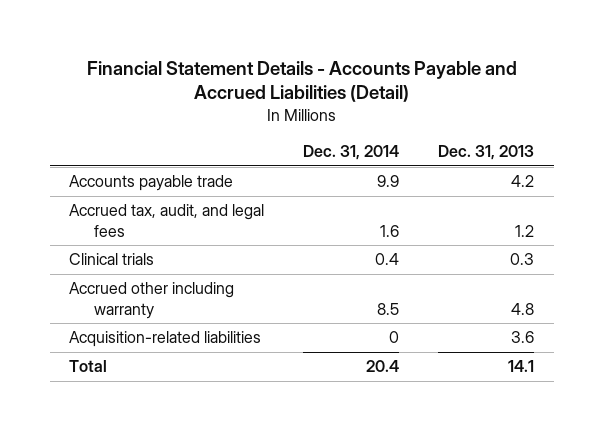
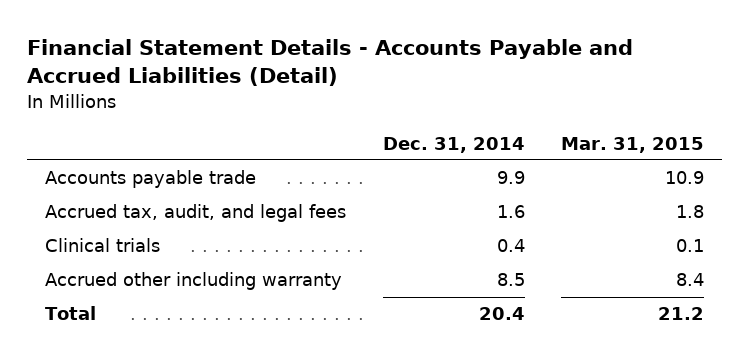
[438,145,535,161] Dec. 31, 2013 -> none
none -> [561,136,705,153] Mar. 31, 2015
[69,331,262,348] Acquisition-related liabilities -> none

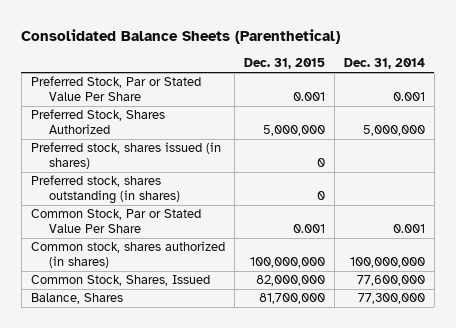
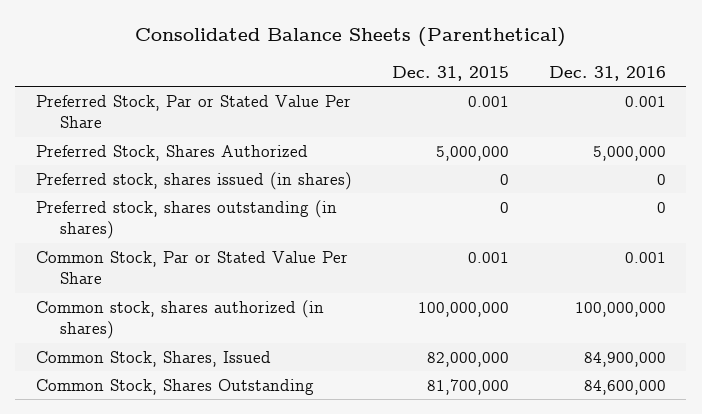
[343,58,425,70] Dec. 31, 2014 -> none
none -> [549,65,667,81] Dec. 31, 2016
[30,293,123,305] Balance, Shares -> [35,378,314,395] Common Stock, Shares Outstanding

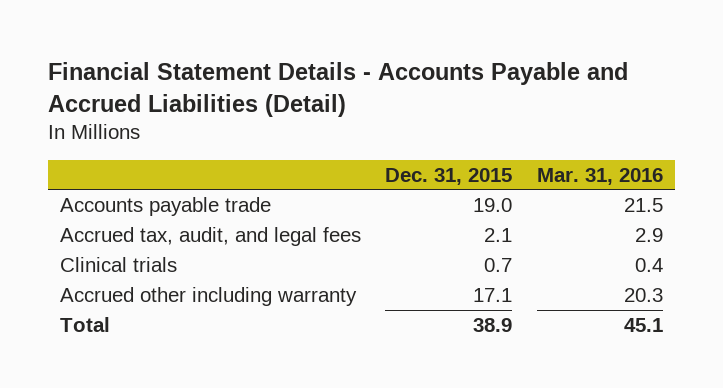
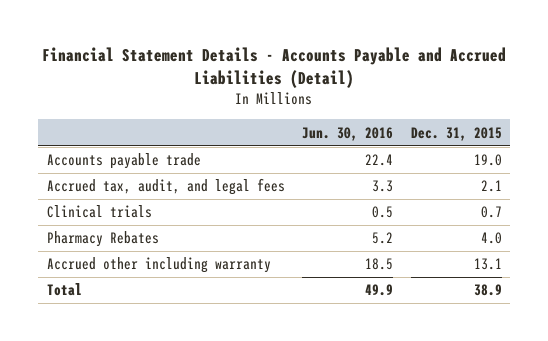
[536,167,663,185] Mar. 31, 2016 -> none
none -> [302,126,394,141] Jun. 30, 2016
none -> [46,231,159,248] Pharmacy Rebates
[473,287,513,302] 17.1 -> [473,258,502,271] 13.1

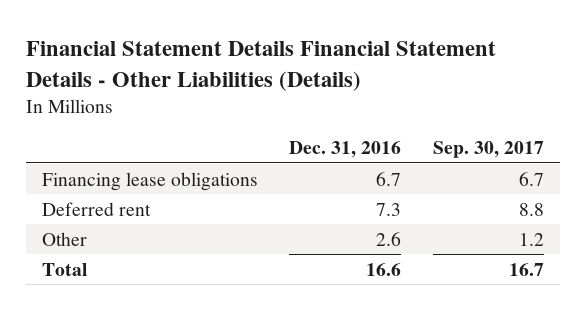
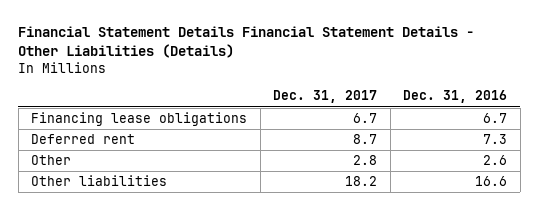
[433,141,545,159] Sep. 30, 2017 -> none
none -> [273,90,378,104] Dec. 31, 2017
[41,262,87,276] Total -> [31,175,168,187] Other liabilities

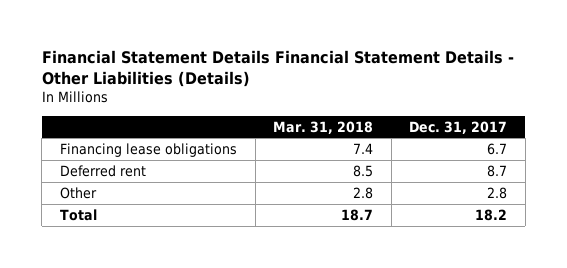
[403,90,508,104] Dec. 31, 2016 -> none
none -> [273,120,374,134] Mar. 31, 2018
[31,175,168,187] Other liabilities -> [59,208,97,221] Total

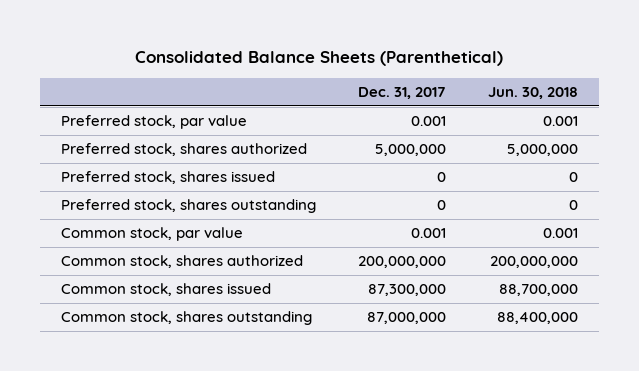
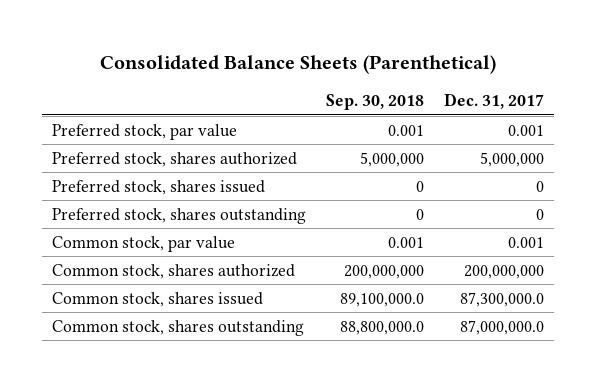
[487,87,578,100] Jun. 30, 2018 -> none
none -> [326,94,425,111] Sep. 30, 2018
[367,284,446,297] 87,300,000 -> [460,291,545,307] 87,300,000.0
[366,312,446,325] 87,000,000 -> [460,319,545,335] 87,000,000.0

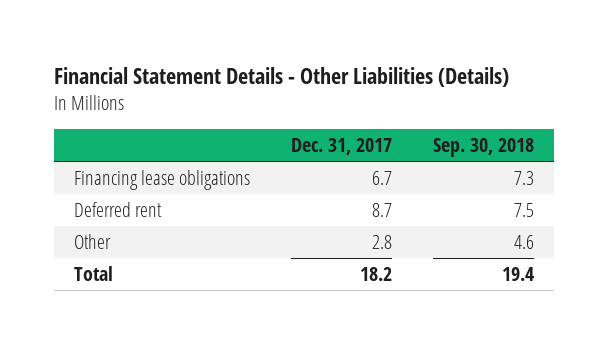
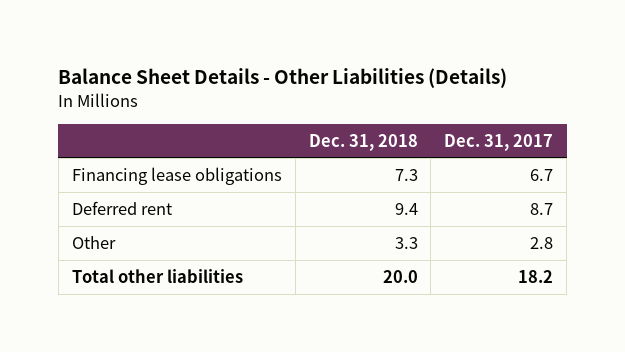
[53,66,509,87] Financial Statement Details - Other Liabilities (Details) -> [58,68,508,89] Balance Sheet Details - Other Liabilities (Details)
[432,138,534,158] Sep. 30, 2018 -> none
none -> [308,133,418,151] Dec. 31, 2018
[74,265,114,281] Total -> [71,268,243,283] Total other liabilities

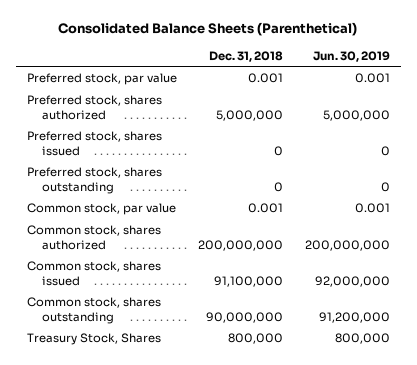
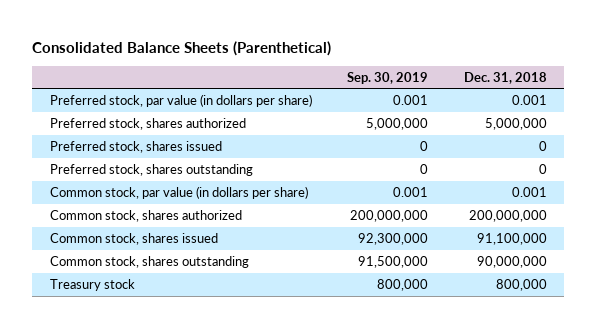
[313,50,391,62] Jun. 30, 2019 -> none
none -> [347,71,429,84] Sep. 30, 2019
[26,73,177,86] Preferred stock, par value -> [49,94,312,108] Preferred stock, par value (in dollars per share)
[26,203,176,216] Common stock, par value -> [49,186,308,200] Common stock, par value (in dollars per share)
[26,333,161,346] Treasury Stock, Shares -> [49,279,135,292] Treasury stock

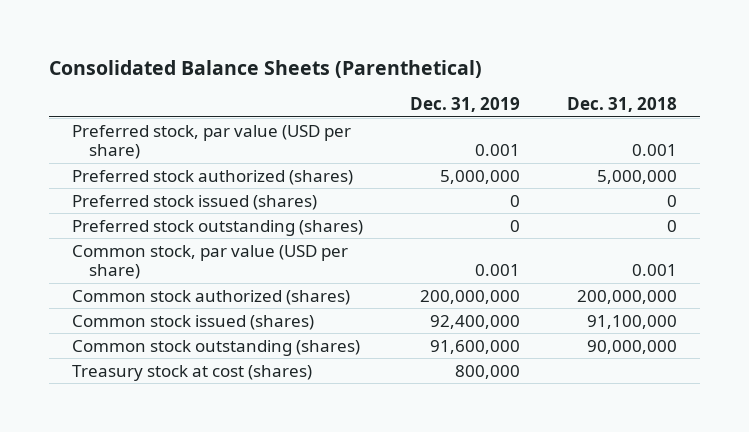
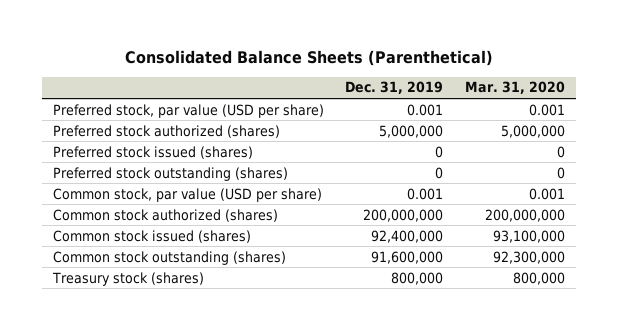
[566,97,677,113] Dec. 31, 2018 -> none
none -> [464,81,565,95] Mar. 31, 2020
[72,364,313,381] Treasury stock at cost (shares) -> [51,271,204,286] Treasury stock (shares)

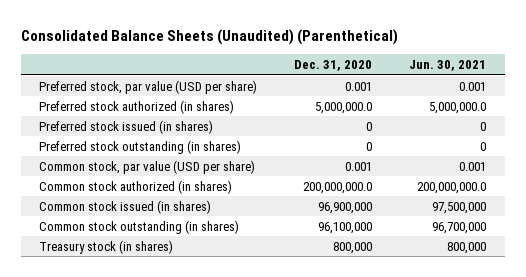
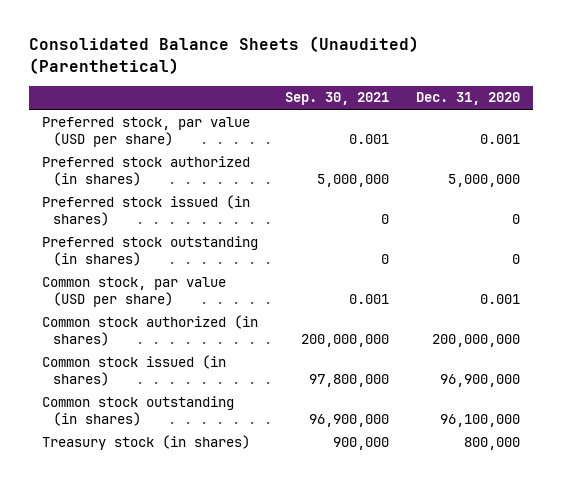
[409,60,487,72] Jun. 30, 2021 -> none
none -> [284,92,389,106] Sep. 30, 2021
[315,101,373,114] 5,000,000.0 -> [447,173,520,187] 5,000,000
[303,181,373,194] 200,000,000.0 -> [431,333,520,347] 200,000,000

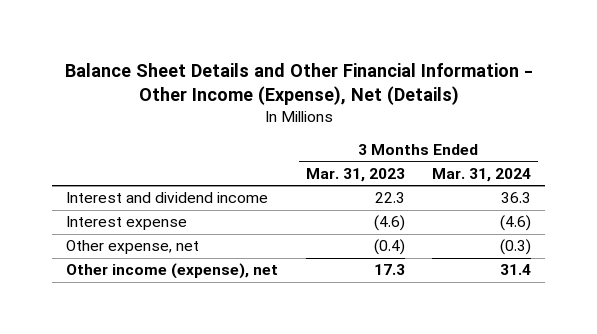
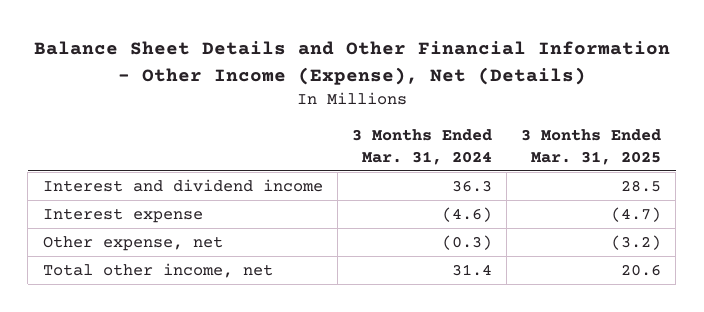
[305,167,405,182] Mar. 31, 2023 -> none
none -> [521,129,662,165] 3 Months Ended Mar. 31, 2025
[66,263,279,280] Other income (expense), net -> [42,262,273,278] Total other income, net

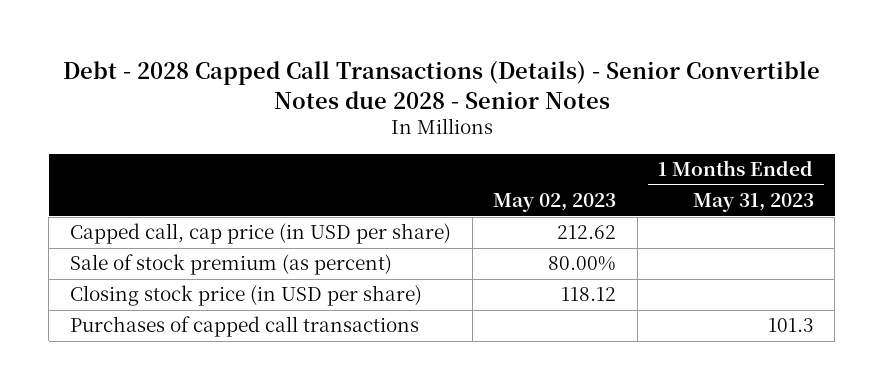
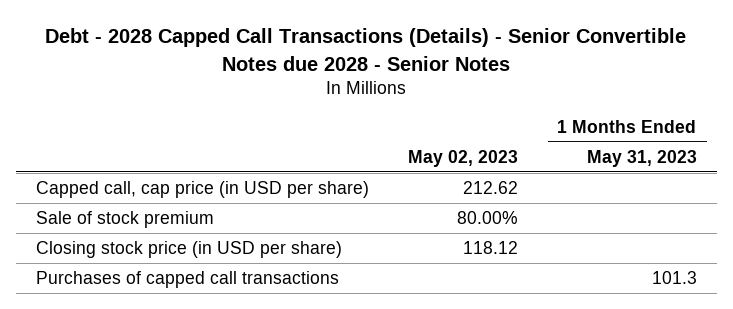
[69,254,392,276] Sale of stock premium (as percent) -> [35,211,214,229] Sale of stock premium

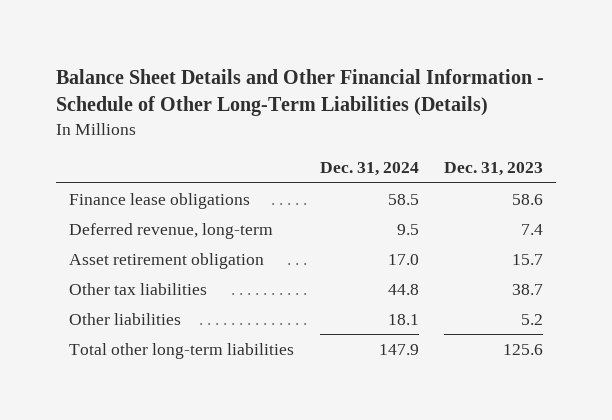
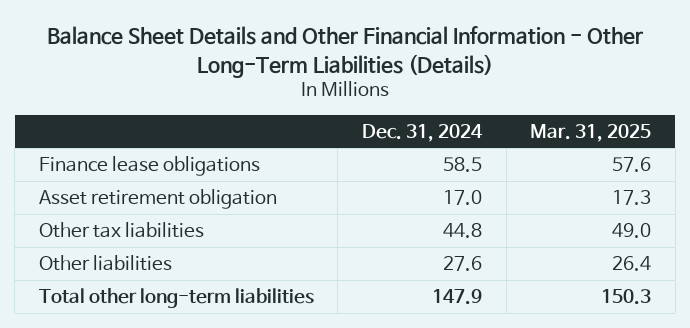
[56,68,545,116] Balance Sheet Details and Other Financial Information - Schedule of Other Long-Term Liabilities (Details) -> [46,26,643,78] Balance Sheet Details and Other Financial Information - Other Long-Term Liabilities (Details)
[444,162,544,177] Dec. 31, 2023 -> none
none -> [530,123,652,142] Mar. 31, 2025
[69,222,274,239] Deferred revenue, long-term -> none
[387,313,419,325] 18.1 -> [442,256,482,272] 27.6

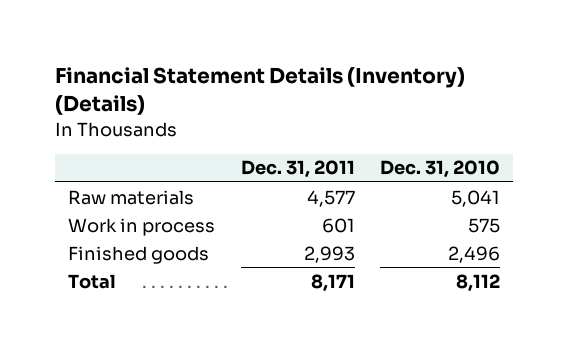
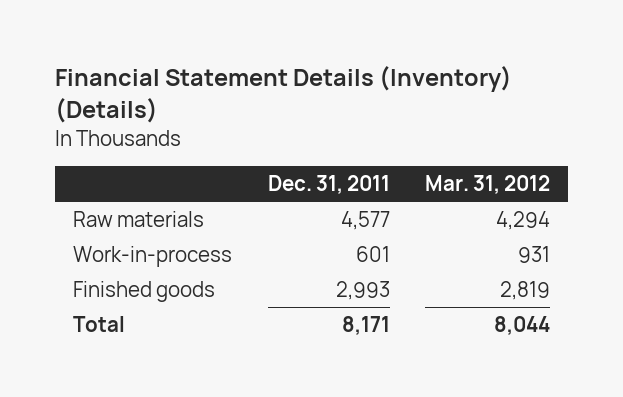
[379,160,500,179] Dec. 31, 2010 -> none
none -> [425,175,551,195] Mar. 31, 2012
[68,217,216,236] Work in process -> [72,245,232,267] Work-in-process

